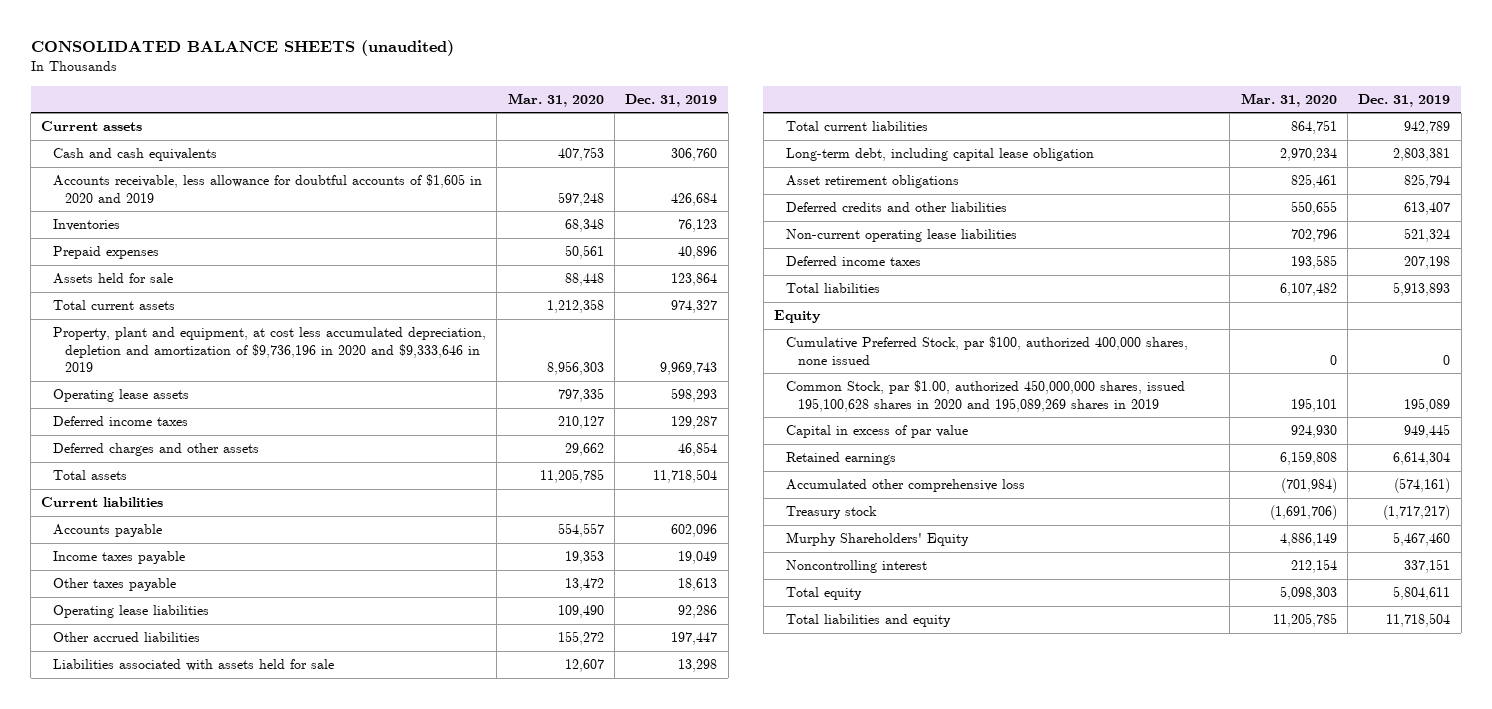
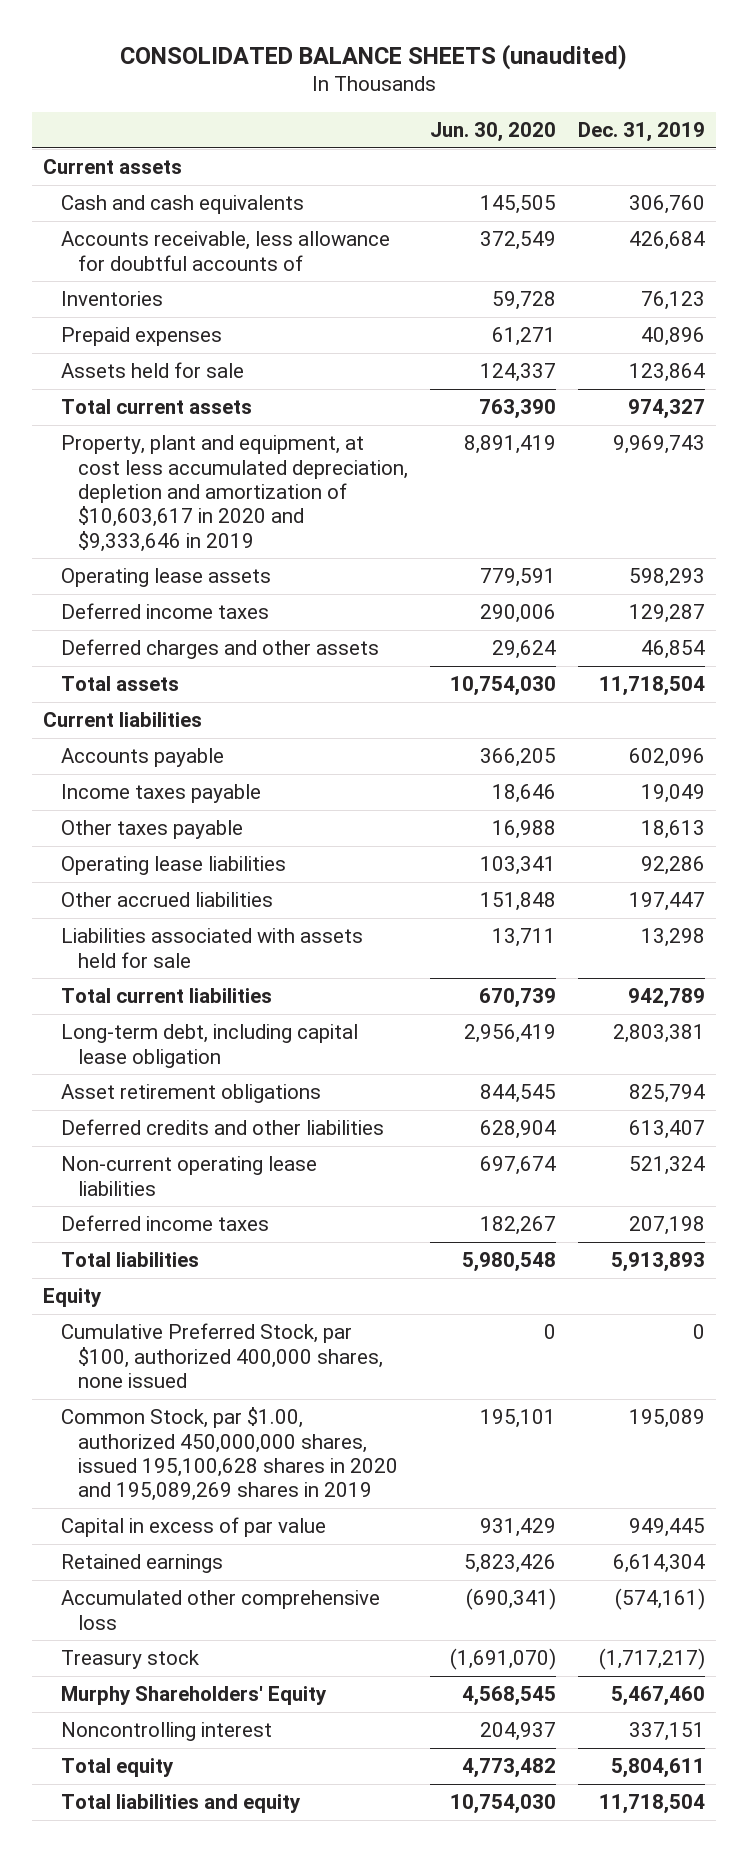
[507,92,604,107] Mar. 31, 2020 -> none
none -> [430,121,557,142] Jun. 30, 2020
[53,174,483,203] Accounts receivable, less allowance for doubtful accounts of $1,605 in 2020 and 2019 -> [60,231,390,271] Accounts receivable, less allowance for doubtful accounts of
[53,327,487,373] Property, plant and equipment, at cost less accumulated depreciation, depletion and amortization of $9,736,196 in 2020 and $9,333,646 in 2019 -> [60,435,409,552] Property, plant and equipment, at cost less accumulated depreciation, depletion and amortization of $10,603,617 in 2020 and $9,333,646 in 2019

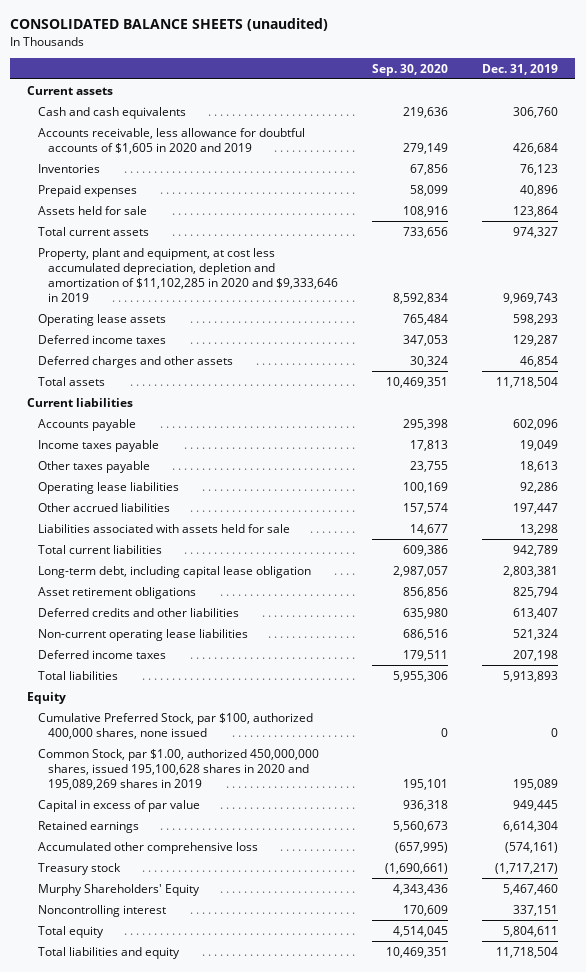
[430,121,557,142] Jun. 30, 2020 -> none
none -> [371,63,448,76] Sep. 30, 2020
[60,231,390,271] Accounts receivable, less allowance for doubtful accounts of -> [37,127,305,155] Accounts receivable, less allowance for doubtful accounts of $1,605 in 2020 and 2019
[60,435,409,552] Property, plant and equipment, at cost less accumulated depreciation, depletion and amortization of $10,603,617 in 2020 and $9,333,646 in 2019 -> [37,247,338,303] Property, plant and equipment, at cost less accumulated depreciation, depletion and amortization of $11,102,285 in 2020 and $9,333,646 in 2019

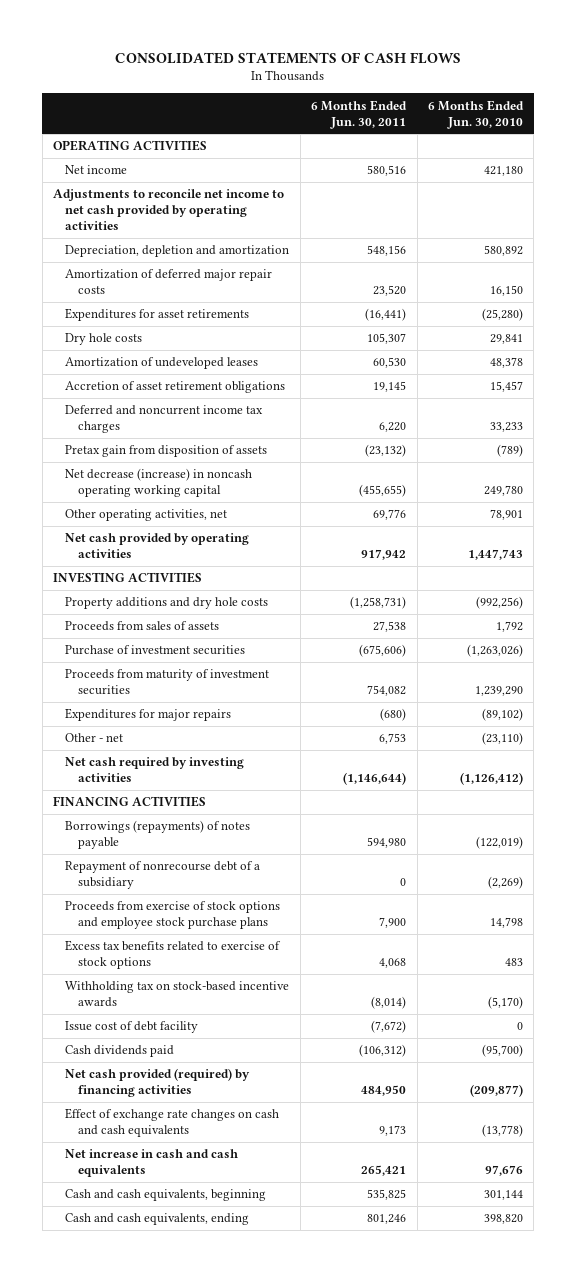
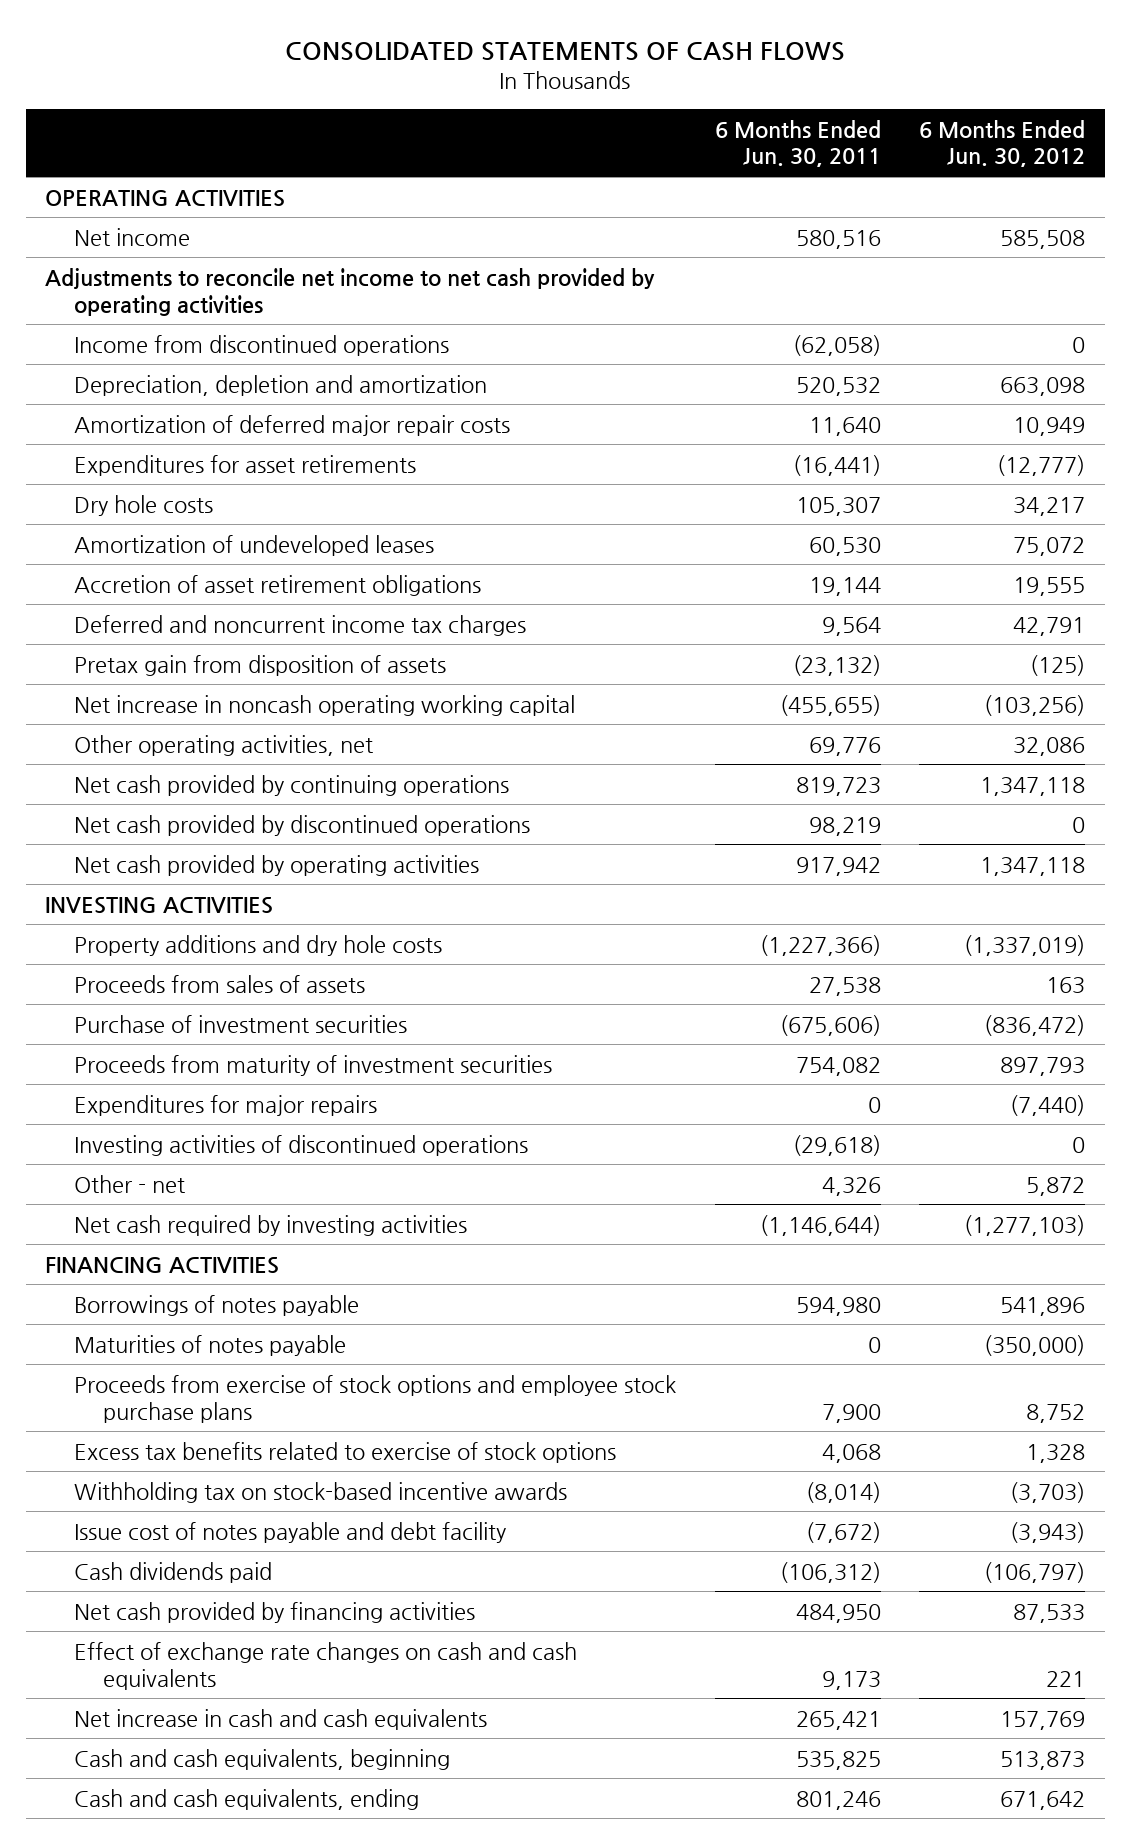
[427,99,524,129] 6 Months Ended Jun. 30, 2010 -> none
none -> [919,119,1086,168] 6 Months Ended Jun. 30, 2012
none -> [74,334,450,356] Income from discontinued operations
[367,245,407,257] 548,156 -> [795,376,881,396] 520,532
[373,285,407,297] 23,520 -> [808,416,881,436] 11,640
[373,381,407,393] 19,145 -> [808,576,881,596] 19,144
[379,422,407,433] 6,220 -> [821,616,881,636] 9,564
[65,468,253,498] Net decrease (increase) in noncash operating working capital -> [74,694,576,716] Net increase in noncash operating working capital
none -> [74,774,510,796] Net cash provided by continuing operations
none -> [74,814,531,836] Net cash provided by discontinued operations
[350,596,407,610] (1,258,731) -> [759,934,881,956] (1,227,366)
[380,708,407,722] (680) -> [867,1096,881,1113] 0
none -> [74,1134,529,1156] Investing activities of discontinued operations
[379,733,407,745] 6,753 -> [821,1176,881,1196] 4,326
[65,861,261,890] Repayment of nonrecourse debt of a subsidiary -> none
[65,820,251,850] Borrowings (repayments) of notes payable -> [74,1294,360,1316] Borrowings of notes payable
none -> [74,1334,347,1356] Maturities of notes payable
[65,1021,199,1034] Issue cost of debt facility -> [74,1521,507,1543] Issue cost of notes payable and debt facility
[65,1068,251,1098] Net cash provided (required) by financing activities -> [74,1601,476,1623] Net cash provided by financing activities

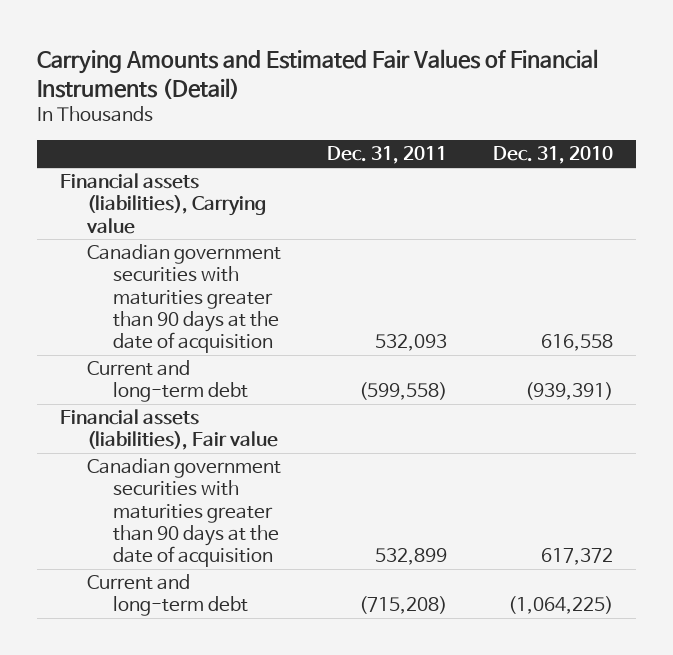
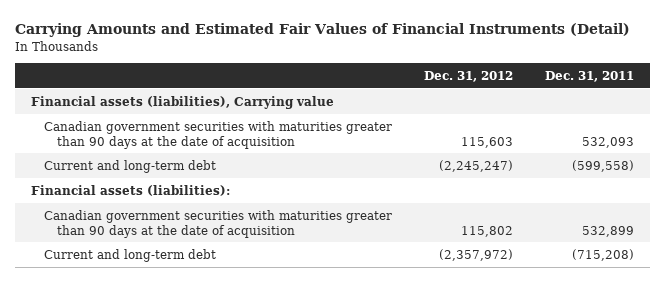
[493,146,614,165] Dec. 31, 2010 -> none
none -> [423,70,513,82] Dec. 31, 2012
[60,409,278,451] Financial assets (liabilities), Fair value -> [31,184,231,196] Financial assets (liabilities):

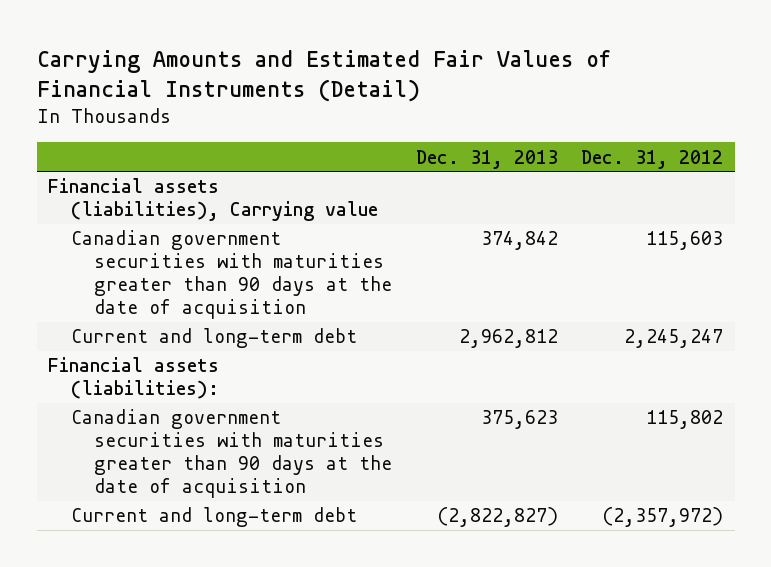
[544,70,634,82] Dec. 31, 2011 -> none
none -> [415,149,558,169] Dec. 31, 2013
[438,159,513,172] (2,245,247) -> [624,329,724,349] 2,245,247

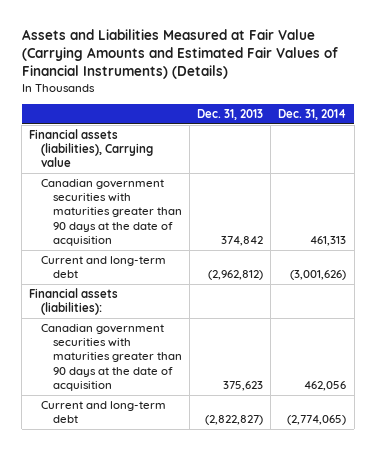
[36,49,611,102] Carrying Amounts and Estimated Fair Values of Financial Instruments (Detail) -> [21,28,338,80] Assets and Liabilities Measured at Fair Value (Carrying Amounts and Estimated Fair Values of Financial Instruments) (Details)
[581,149,724,169] Dec. 31, 2012 -> none
none -> [278,108,347,120] Dec. 31, 2014
[458,329,558,349] 2,962,812 -> [208,270,264,281] (2,962,812)

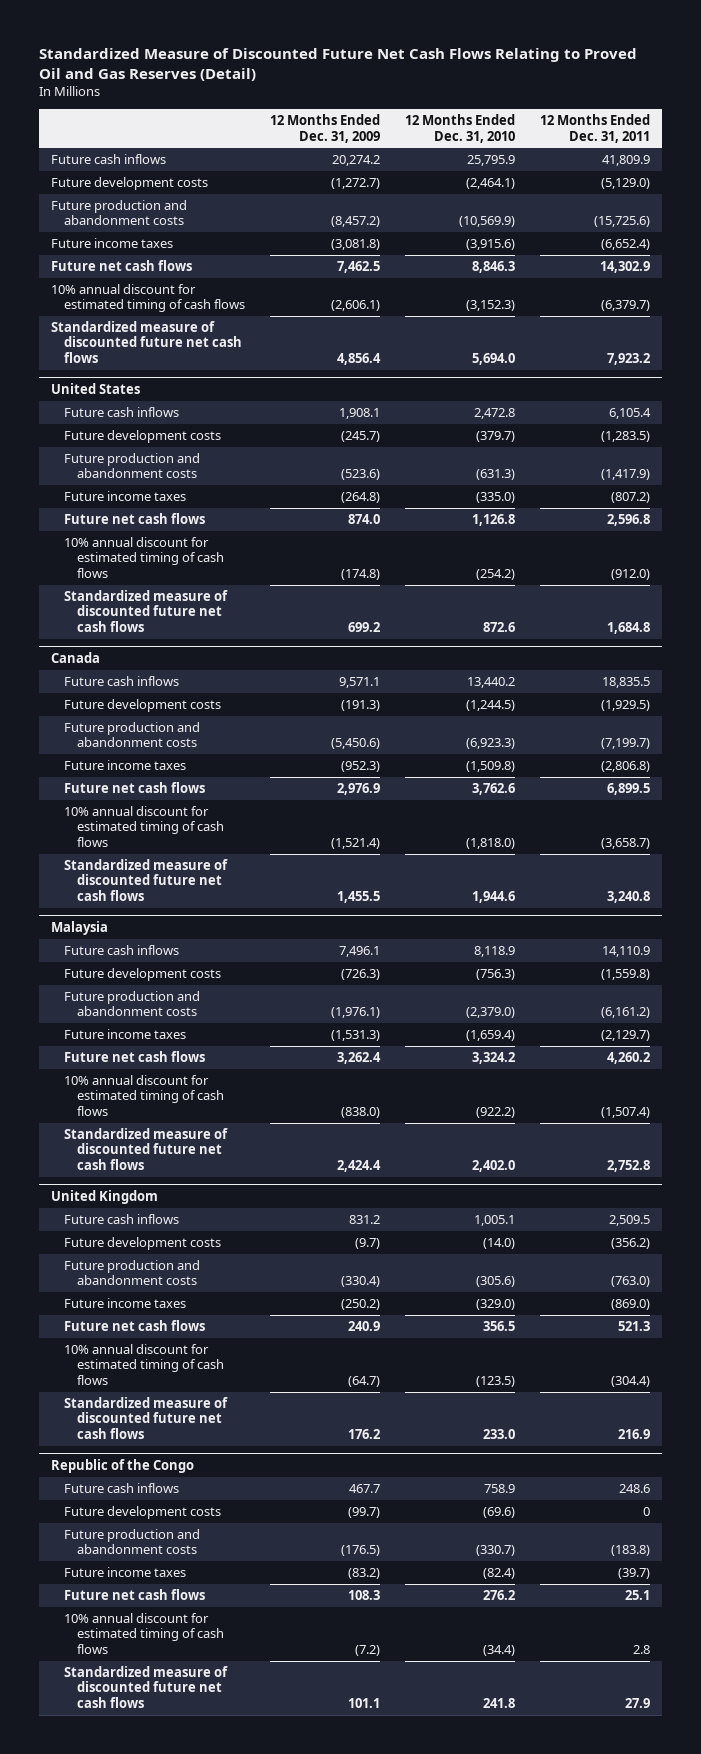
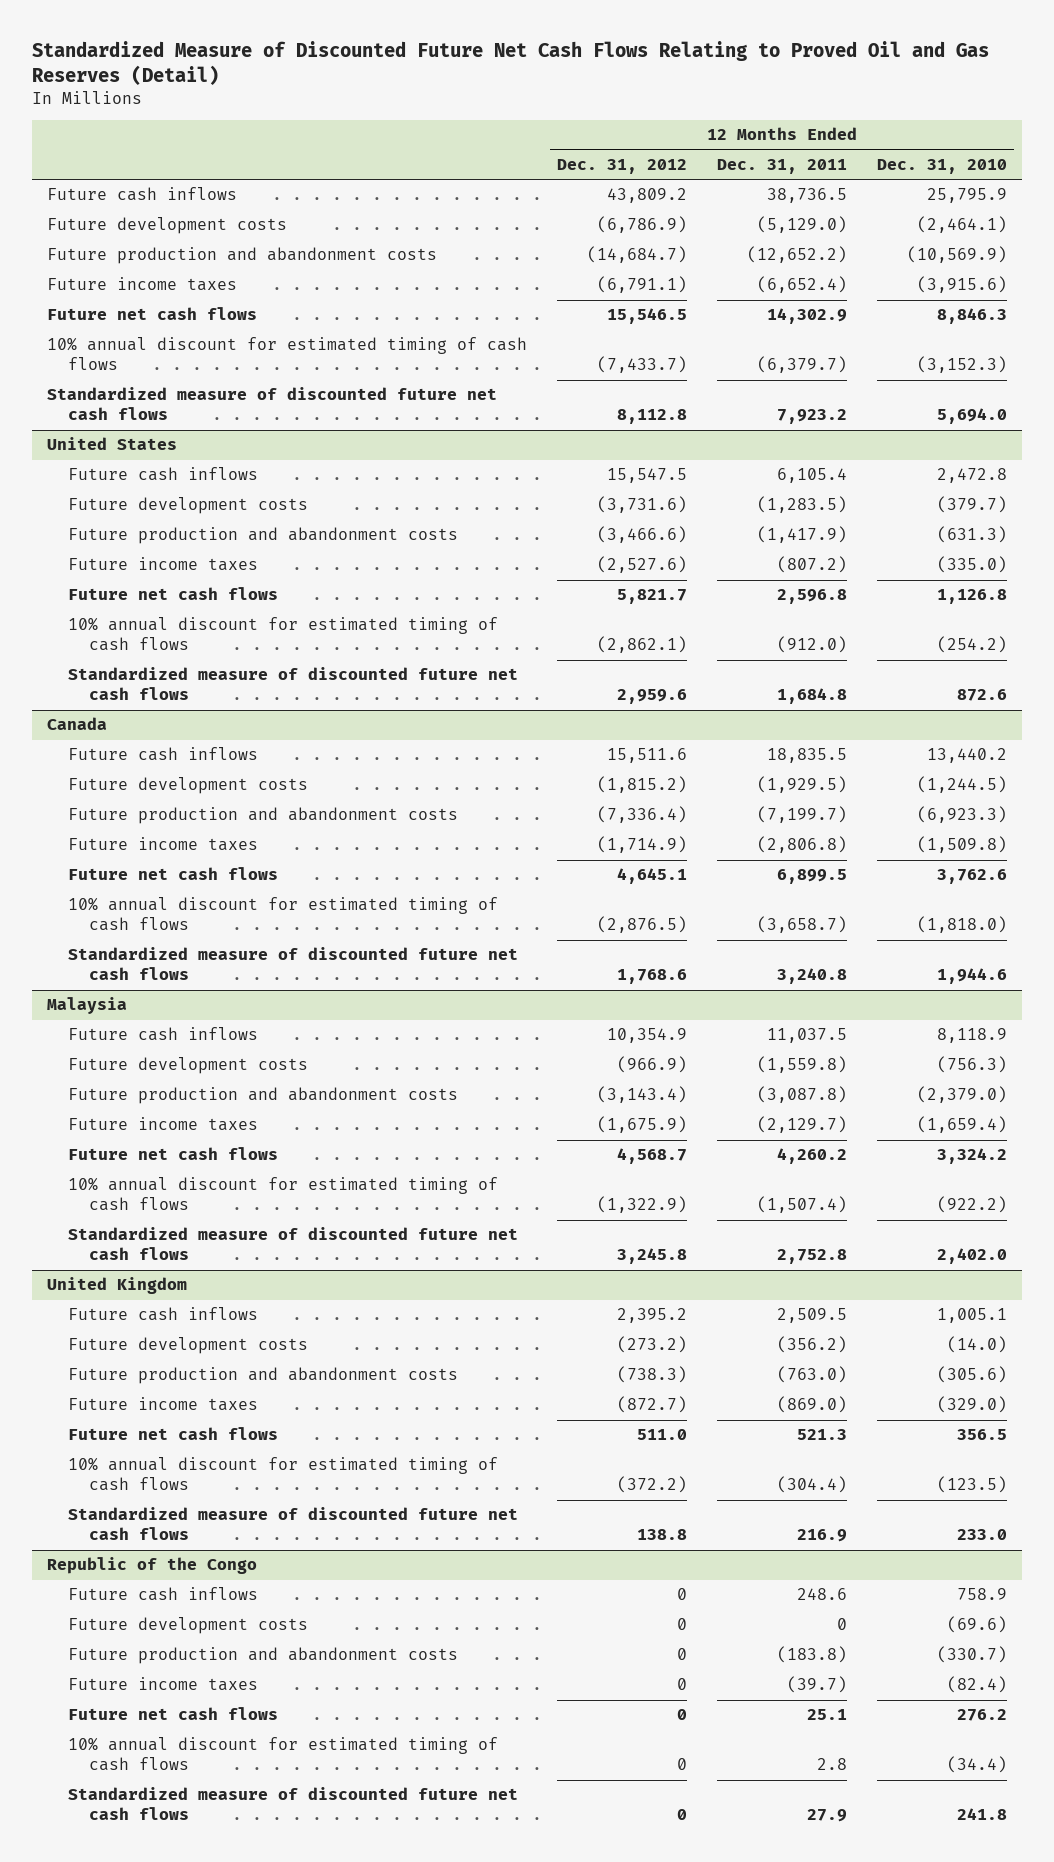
[270,114,381,143] 12 Months Ended Dec. 31, 2009 -> none
none -> [557,159,688,175] Dec. 31, 2012
[601,155,650,167] 41,809.9 -> [766,188,847,204] 38,736.5
[593,216,650,228] (15,725.6) -> [746,246,847,264] (12,652.2)
[601,946,650,958] 14,110.9 -> [766,1028,847,1044] 11,037.5
[600,1007,650,1019] (6,161.2) -> [756,1086,847,1104] (3,087.8)

